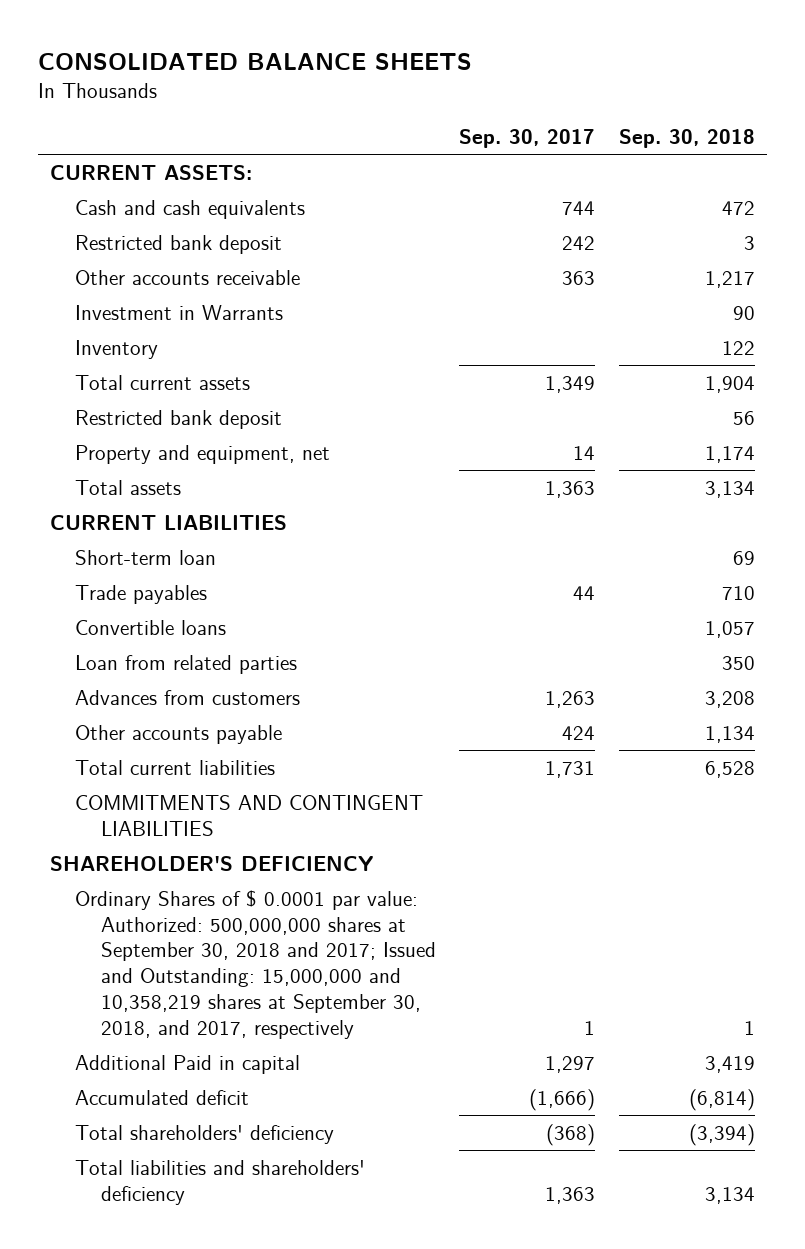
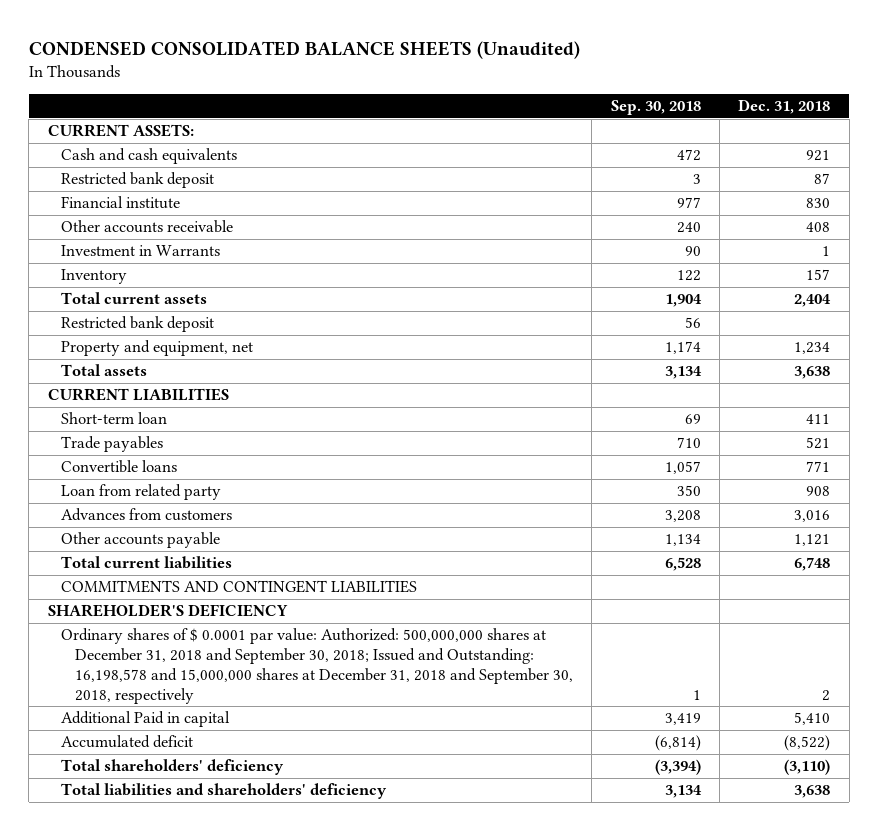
[38,53,473,71] CONSOLIDATED BALANCE SHEETS -> [28,40,580,59] CONDENSED CONSOLIDATED BALANCE SHEETS (Unaudited)
[459,128,596,148] Sep. 30, 2017 -> none
none -> [738,99,831,115] Dec. 31, 2018
none -> [61,196,181,210] Financial institute
[705,270,756,288] 1,217 -> [676,222,701,234] 240
[75,654,298,674] Loan from related parties -> [61,484,222,501] Loan from related party
[75,889,436,1039] Ordinary Shares of $ 0.0001 par value: Authorized: 500,000,000 shares at September 30, 2018 and 2017; Issued and Outstanding: 15,000,000 and 10,358,219 shares at September 30, 2018, and 2017, respectively -> [61,628,573,704] Ordinary shares of $ 0.0001 par value: Authorized: 500,000,000 shares at December 31, 2018 and September 30, 2018; Issued and Outstanding: 16,198,578 and 15,000,000 shares at December 31, 2018 and September 30, 2018, respectively

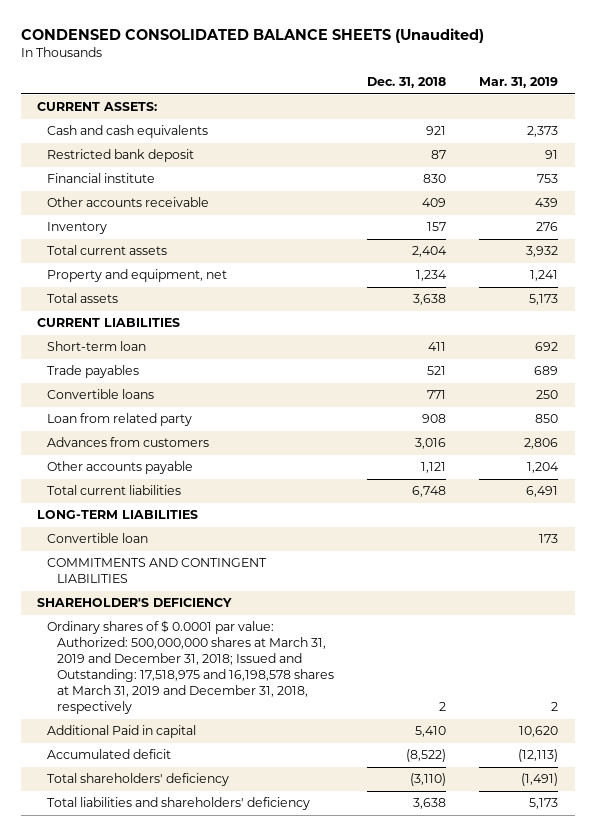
[610,100,701,116] Sep. 30, 2018 -> none
none -> [479,77,559,89] Mar. 31, 2019
[61,245,221,257] Investment in Warrants -> none
[806,222,831,233] 408 -> [422,198,447,208] 409
[61,316,215,333] Restricted bank deposit -> none
none -> [36,510,198,520] LONG-TERM LIABILITIES
none -> [47,533,149,544] Convertible loan
[61,628,573,704] Ordinary shares of $ 0.0001 par value: Authorized: 500,000,000 shares at December 31, 2018 and September 30, 2018; Issued and Outstanding: 16,198,578 and 15,000,000 shares at December 31, 2018 and September 30, 2018, respectively -> [47,620,335,715] Ordinary shares of $ 0.0001 par value: Authorized: 500,000,000 shares at March 31, 2019 and December 31, 2018; Issued and Outstanding: 17,518,975 and 16,198,578 shares at March 31, 2019 and December 31, 2018, respectively

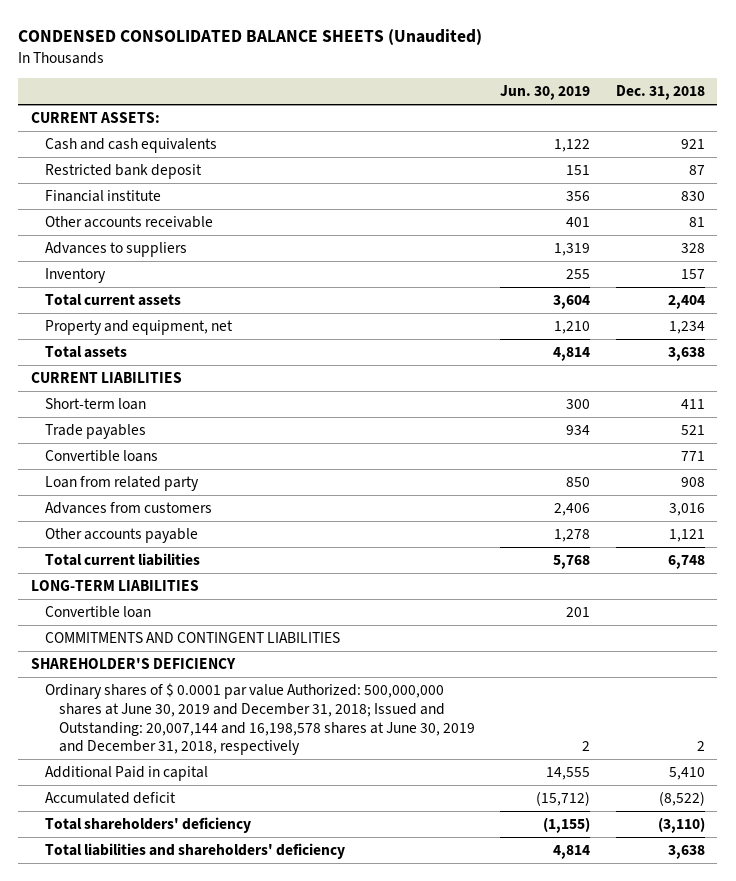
[479,77,559,89] Mar. 31, 2019 -> none
none -> [500,85,591,101] Jun. 30, 2019
[422,198,447,208] 409 -> [688,217,705,228] 81
none -> [45,242,188,258] Advances to suppliers
[47,620,335,715] Ordinary shares of $ 0.0001 par value: Authorized: 500,000,000 shares at March 31, 2019 and December 31, 2018; Issued and Outstanding: 17,518,975 and 16,198,578 shares at March 31, 2019 and December 31, 2018, respectively -> [45,683,475,756] Ordinary shares of $ 0.0001 par value Authorized: 500,000,000 shares at June 30, 2019 and December 31, 2018; Issued and Outstanding: 20,007,144 and 16,198,578 shares at June 30, 2019 and December 31, 2018, respectively

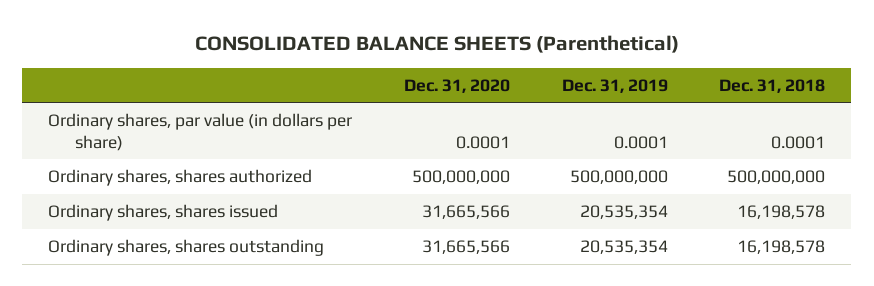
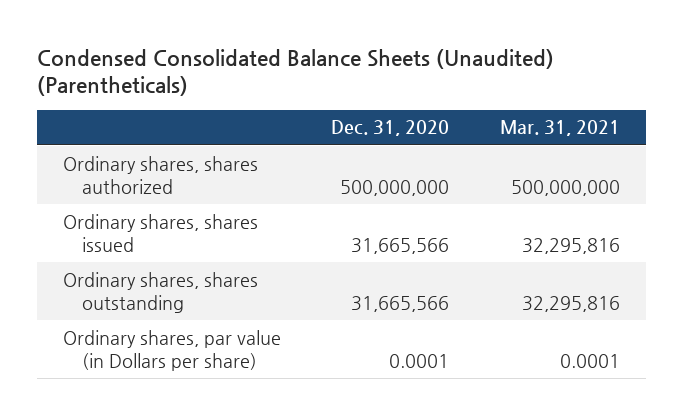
[194,34,679,53] CONSOLIDATED BALANCE SHEETS (Parenthetical) -> [37,48,555,97] Condensed Consolidated Balance Sheets (Unaudited) (Parentheticals)
[561,78,668,93] Dec. 31, 2019 -> none
[719,78,826,93] Dec. 31, 2018 -> none
none -> [500,120,621,137] Mar. 31, 2021
[48,113,353,151] Ordinary shares, par value (in dollars per share) -> none
none -> [62,329,281,371] Ordinary shares, par value (in Dollars per share)

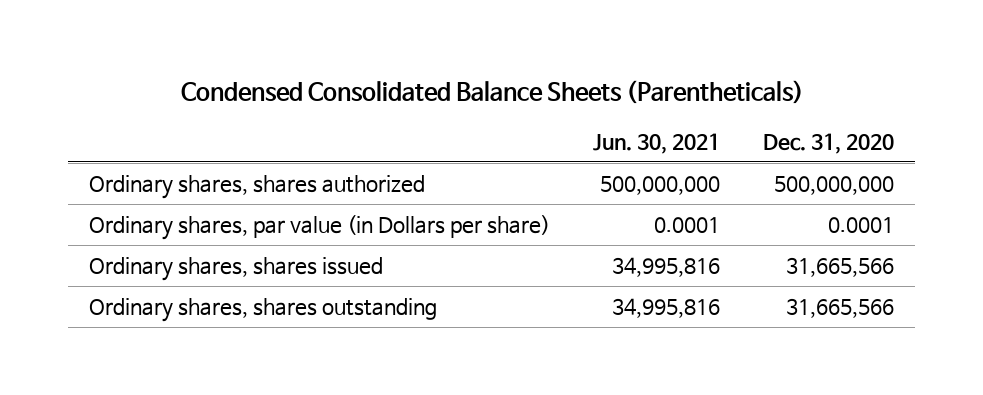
[37,48,555,97] Condensed Consolidated Balance Sheets (Unaudited) (Parentheticals) -> [180,80,804,105] Condensed Consolidated Balance Sheets (Parentheticals)
[500,120,621,137] Mar. 31, 2021 -> none
none -> [593,133,721,155] Jun. 30, 2021
[62,329,281,371] Ordinary shares, par value (in Dollars per share) -> [89,214,551,240] Ordinary shares, par value (in Dollars per share)

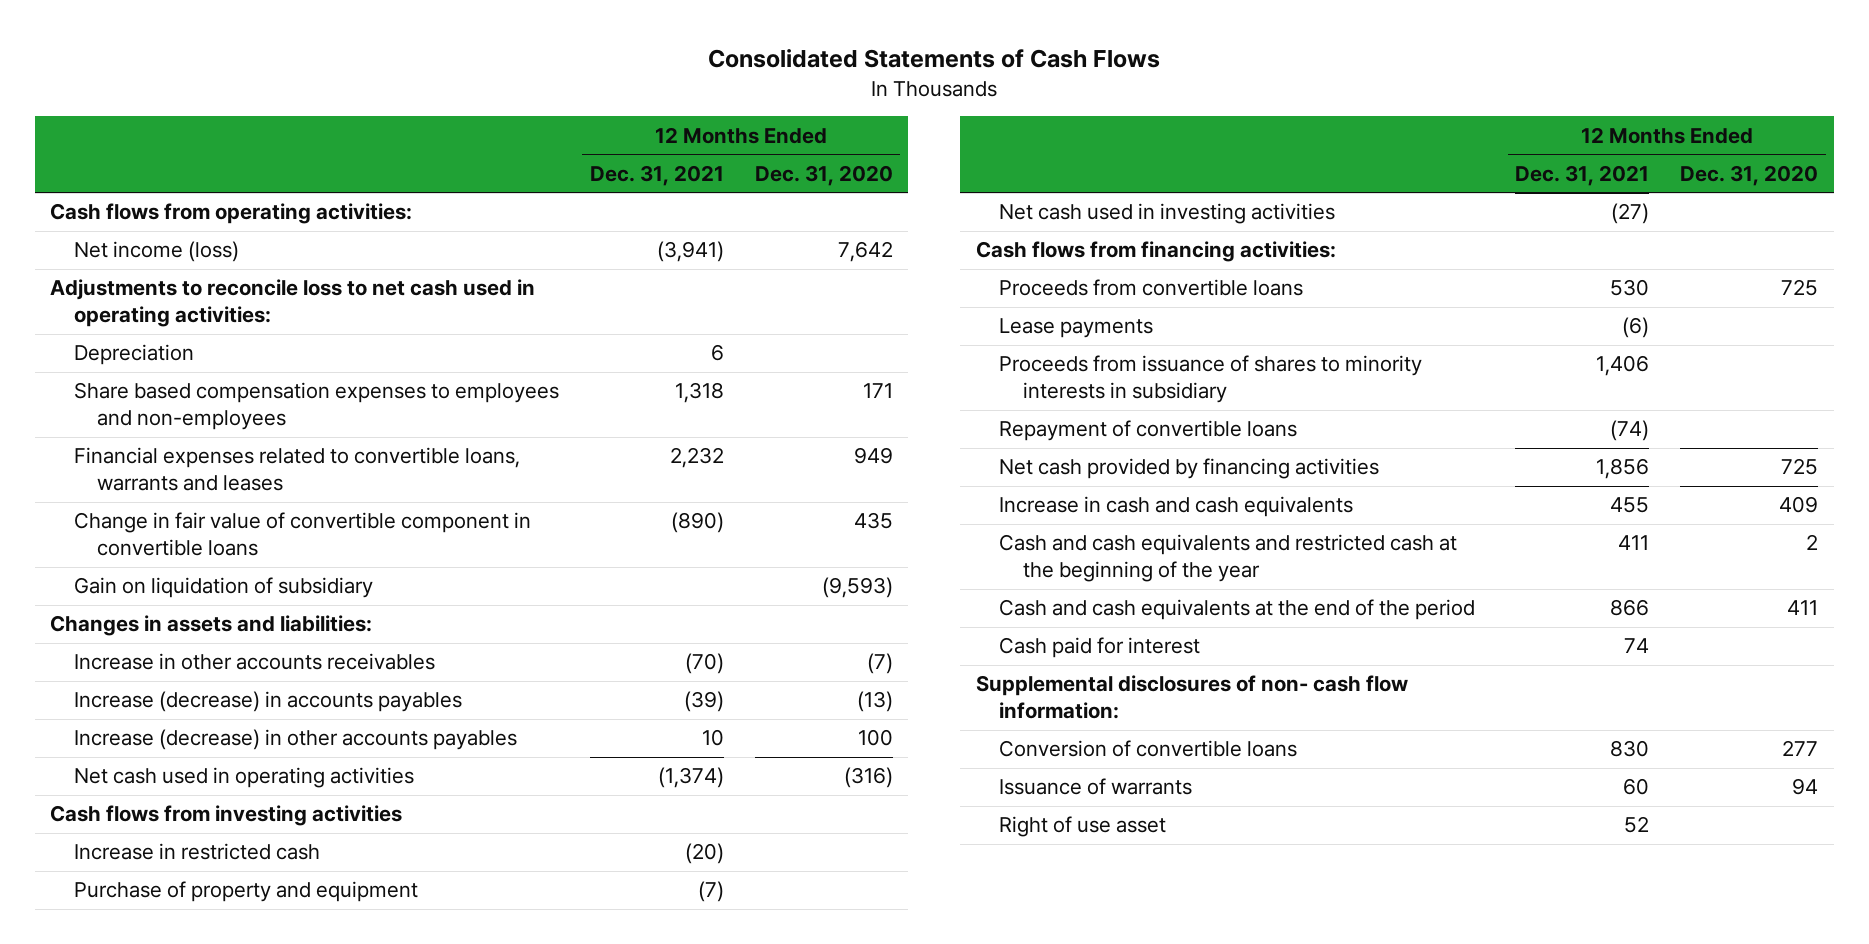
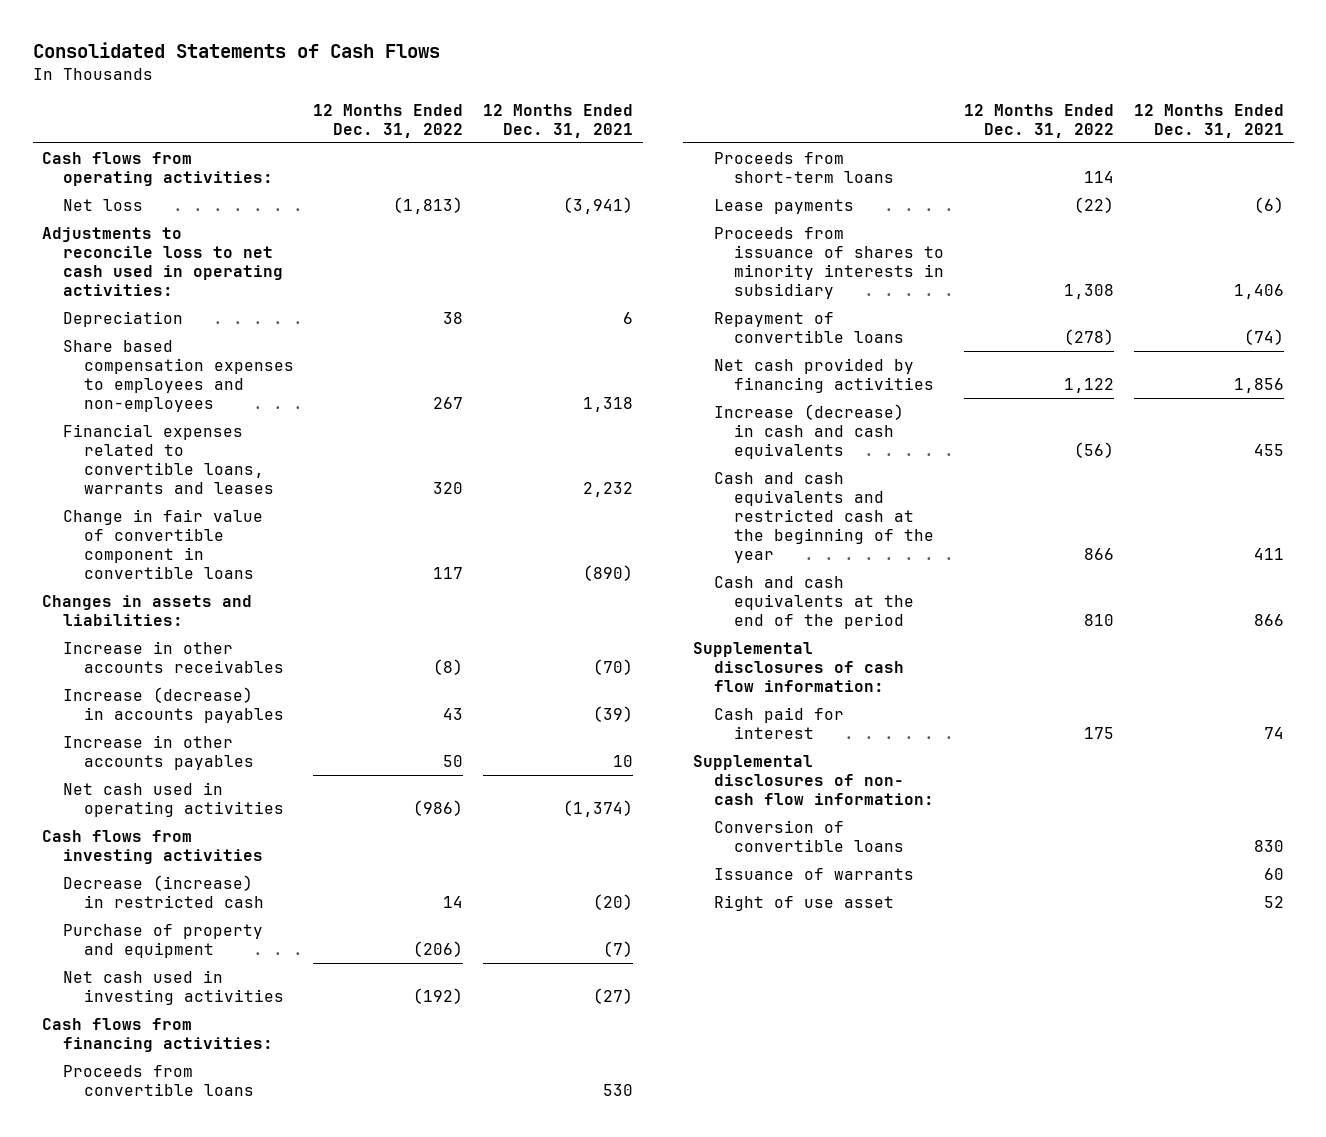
[754,164,893,186] Dec. 31, 2020 -> none
none -> [313,103,464,138] 12 Months Ended Dec. 31, 2022
[73,241,239,263] Net income (loss) -> [62,198,143,211] Net loss
[73,577,373,599] Gain on liquidation of subsidiary -> none
[73,729,517,751] Increase (decrease) in other accounts payables -> [62,734,254,770] Increase in other accounts payables
[73,843,320,861] Increase in restricted cash -> [62,874,264,908] Decrease (increase) in restricted cash
none -> [713,151,895,183] Proceeds from short-term loans
[999,496,1354,518] Increase in cash and cash equivalents -> [713,403,904,459] Increase (decrease) in cash and cash equivalents
none -> [693,641,904,692] Supplemental disclosures of cash flow information:

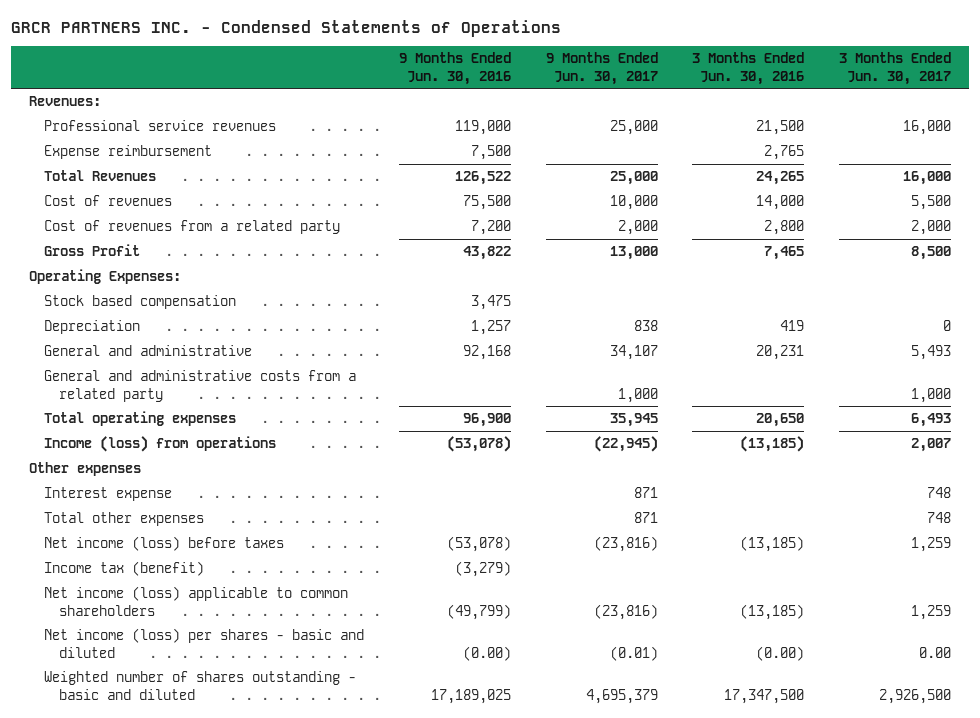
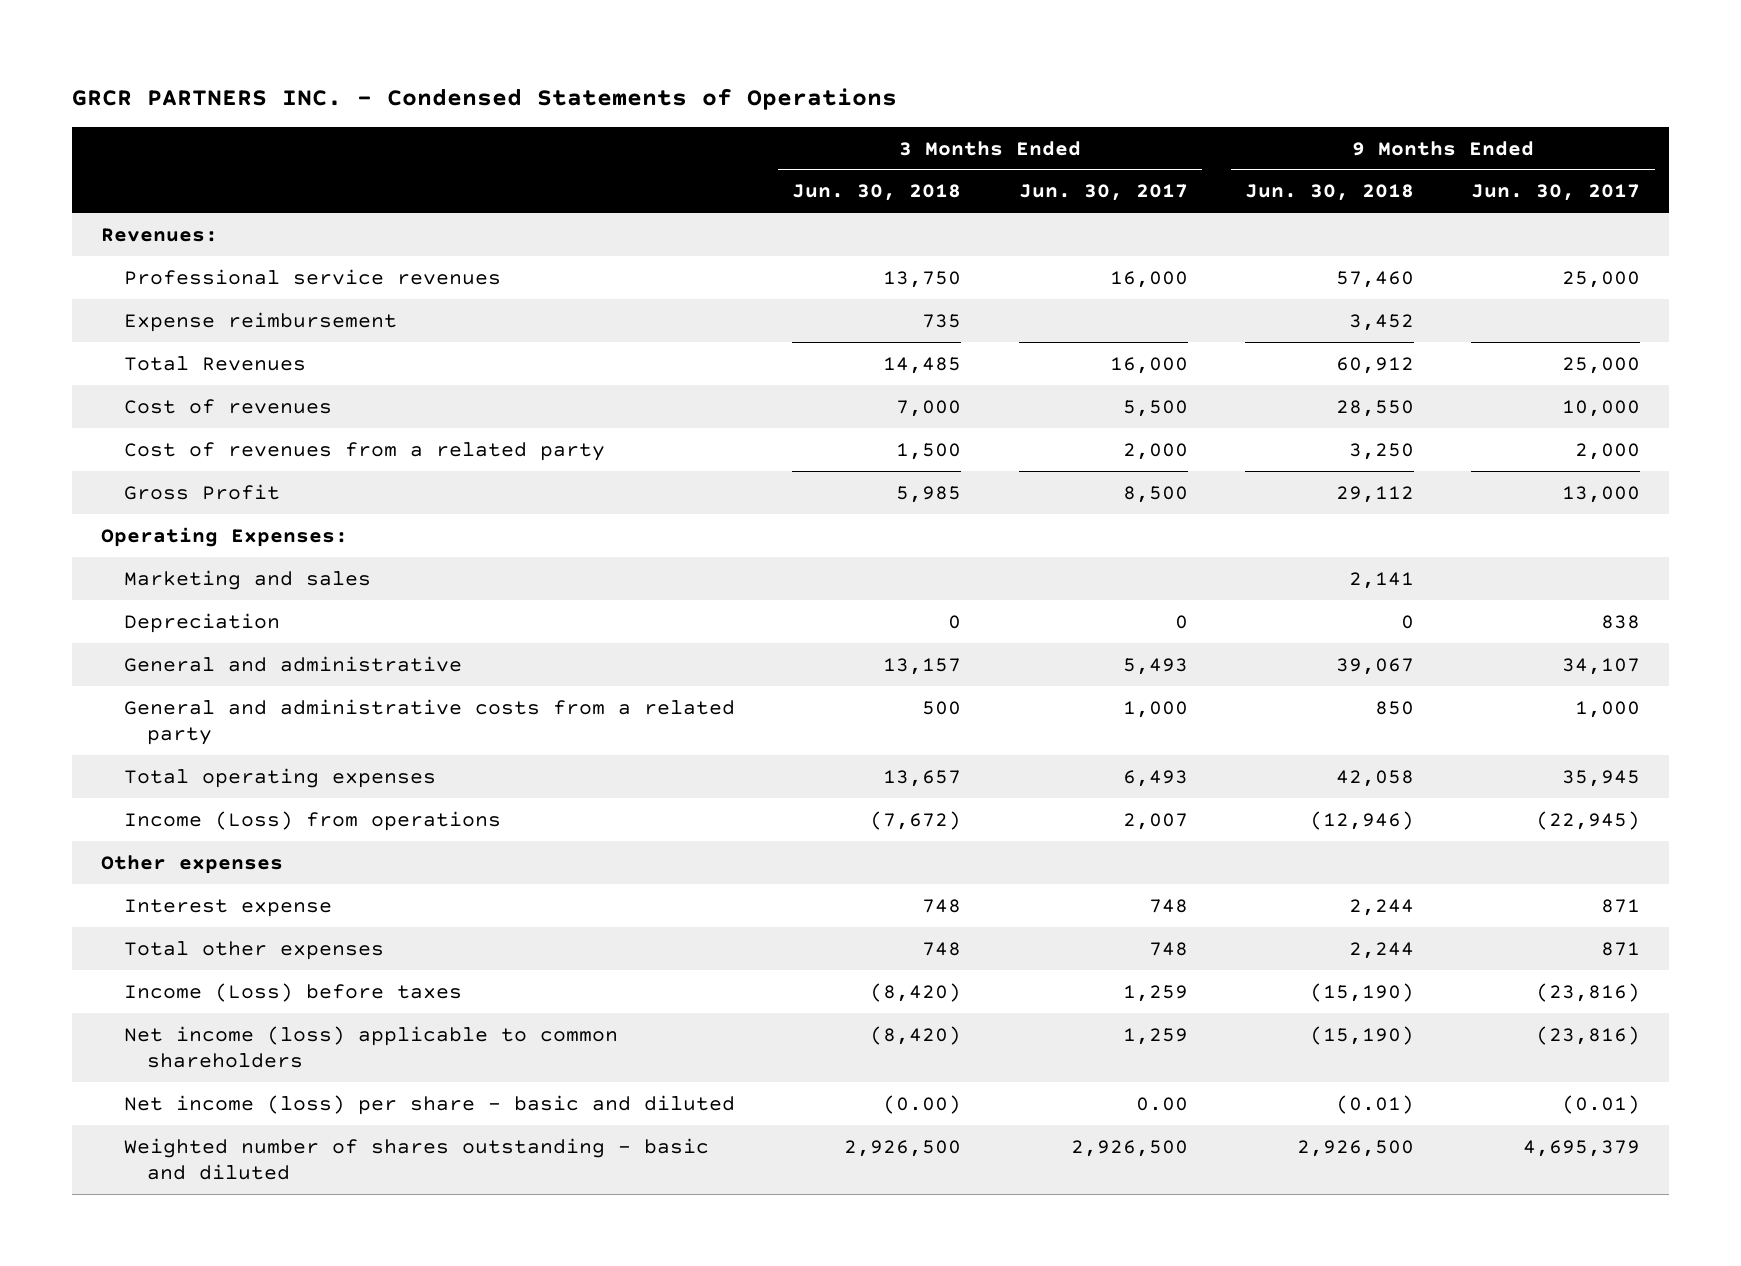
[398,52,511,85] 9 Months Ended Jun. 30, 2016 -> none
[692,52,805,85] 3 Months Ended Jun. 30, 2016 -> none
none -> [792,184,962,202] Jun. 30, 2018
none -> [1244,184,1414,202] Jun. 30, 2018
[43,295,236,310] Stock based compensation -> none
none -> [123,569,371,590] Marketing and sales
[43,436,276,453] Income (loss) from operations -> [123,810,501,831] Income (Loss) from operations
[43,561,204,577] Income tax (benefit) -> none
[43,536,284,552] Net income (loss) before taxes -> [123,982,462,1002] Income (Loss) before taxes
[43,628,364,658] Net income (loss) per shares - basic and diluted -> [123,1094,735,1115] Net income (loss) per share - basic and diluted

